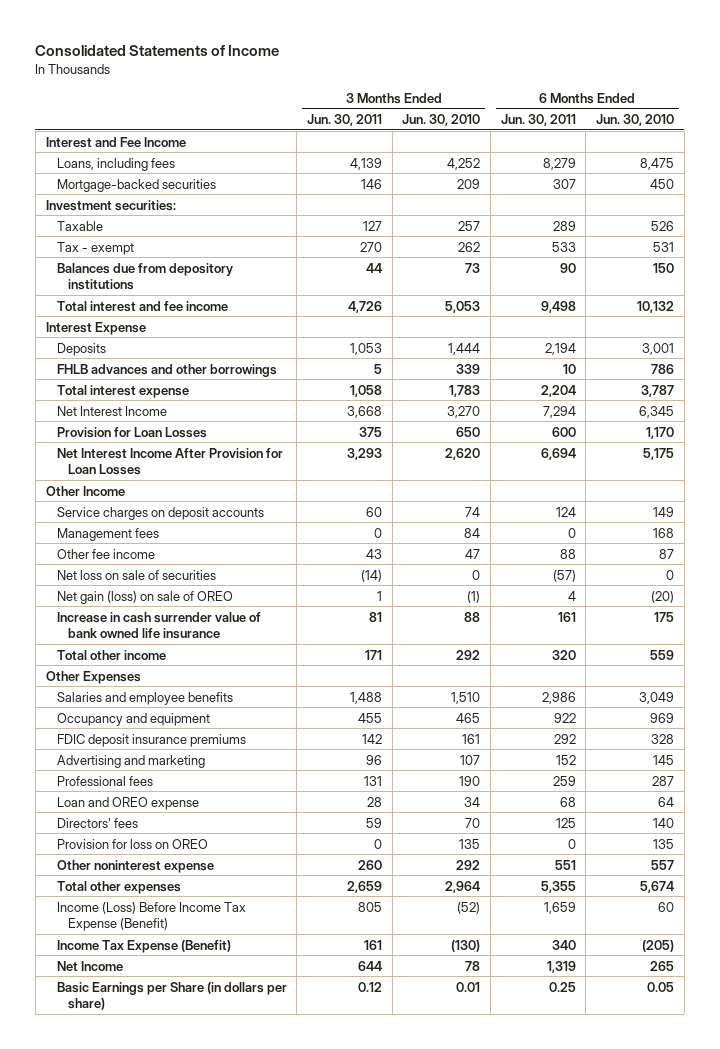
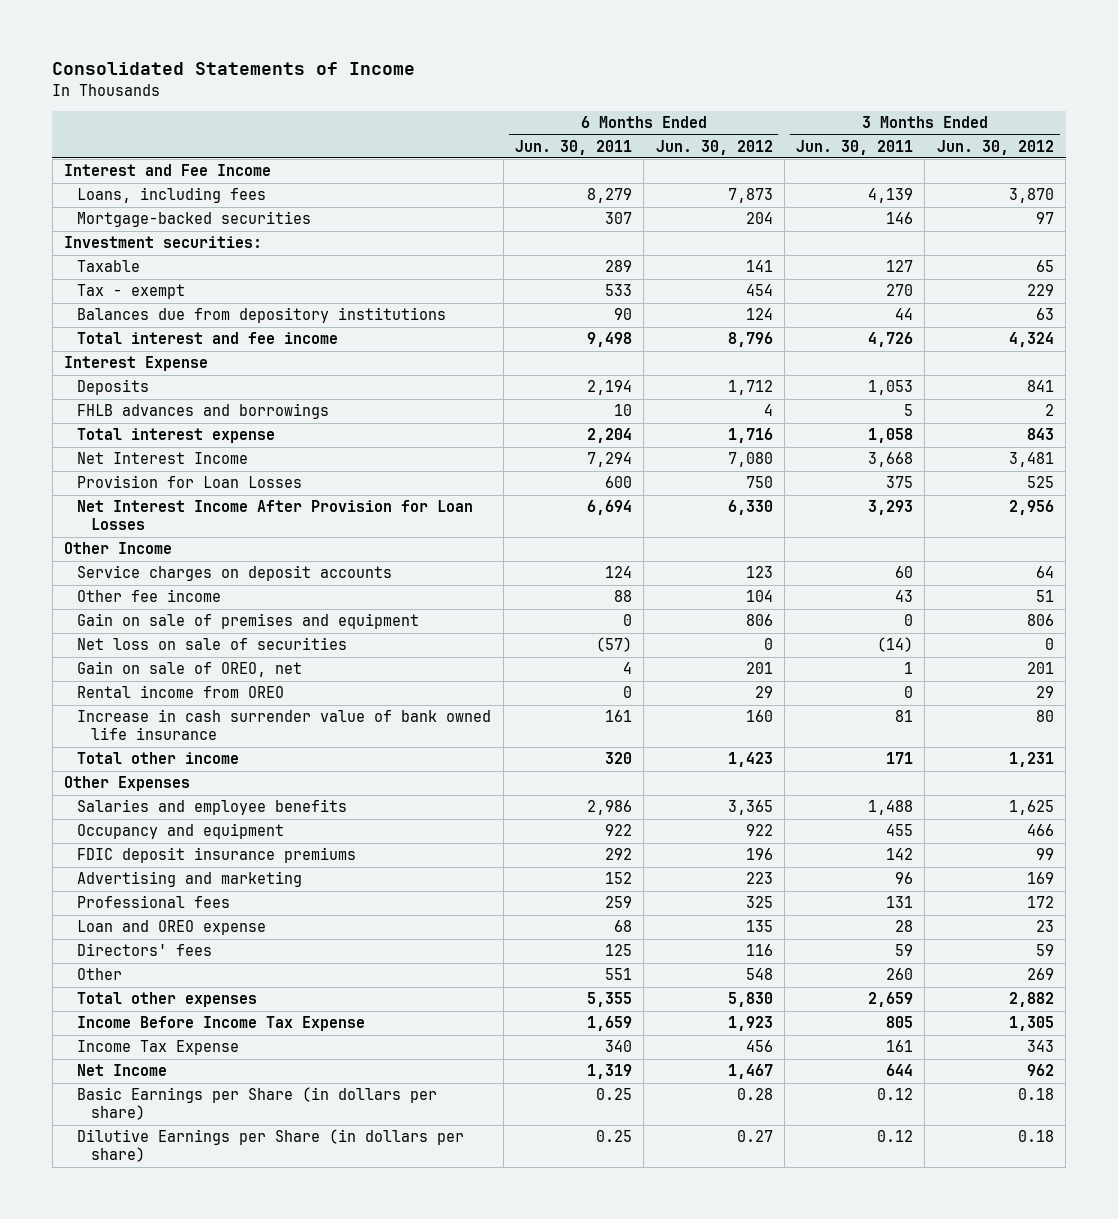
[402,114,481,127] Jun. 30, 2010 -> none
[596,114,675,127] Jun. 30, 2010 -> none
none -> [655,139,773,155] Jun. 30, 2012
none -> [936,139,1054,155] Jun. 30, 2012
[56,363,277,377] FHLB advances and other borrowings -> [77,403,330,420] FHLB advances and borrowings
[56,527,159,541] Management fees -> none
none -> [77,613,420,630] Gain on sale of premises and equipment
[56,590,233,604] Net gain (loss) on sale of OREO -> [77,661,303,678] Gain on sale of OREO, net
none -> [77,685,285,699] Rental income from OREO
[56,838,208,849] Provision for loss on OREO -> none
[56,859,214,873] Other noninterest expense -> [77,968,123,981] Other
[56,901,246,932] Income (Loss) Before Income Tax Expense (Benefit) -> [77,1016,366,1032] Income Before Income Tax Expense
[56,939,231,953] Income Tax Expense (Benefit) -> [77,1040,240,1056] Income Tax Expense
none -> [77,1129,465,1163] Dilutive Earnings per Share (in dollars per share)

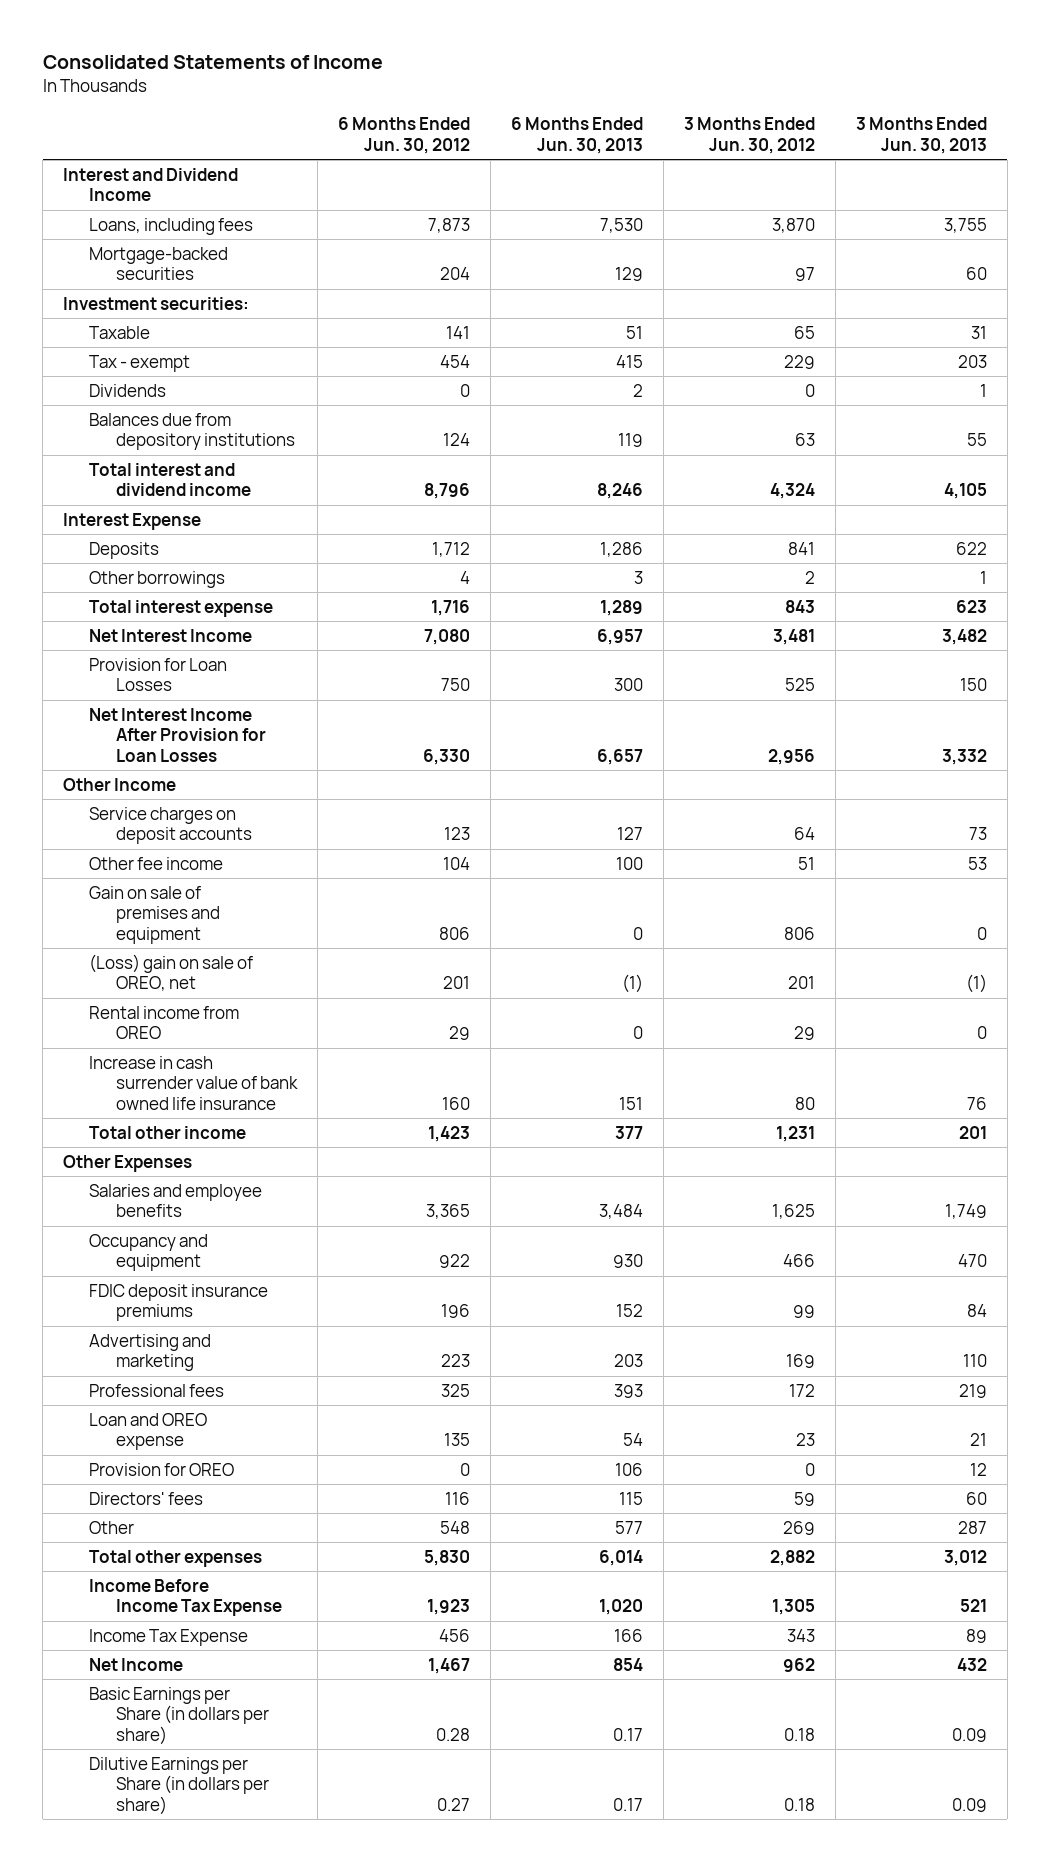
[514,139,632,155] Jun. 30, 2011 -> none
[796,139,914,155] Jun. 30, 2011 -> none
none -> [510,117,643,154] 6 Months Ended Jun. 30, 2013
none -> [855,117,987,154] 3 Months Ended Jun. 30, 2013
[63,164,271,177] Interest and Fee Income -> [63,167,239,202] Interest and Dividend Income
none -> [89,383,167,397] Dividends
[77,332,339,345] Total interest and fee income -> [89,462,251,497] Total interest and dividend income
[77,403,330,420] FHLB advances and borrowings -> none
none -> [89,570,226,588] Other borrowings
[77,637,348,651] Net loss on sale of securities -> none
[77,661,303,678] Gain on sale of OREO, net -> [89,953,254,992] (Loss) gain on sale of OREO, net
none -> [89,1462,235,1476] Provision for OREO

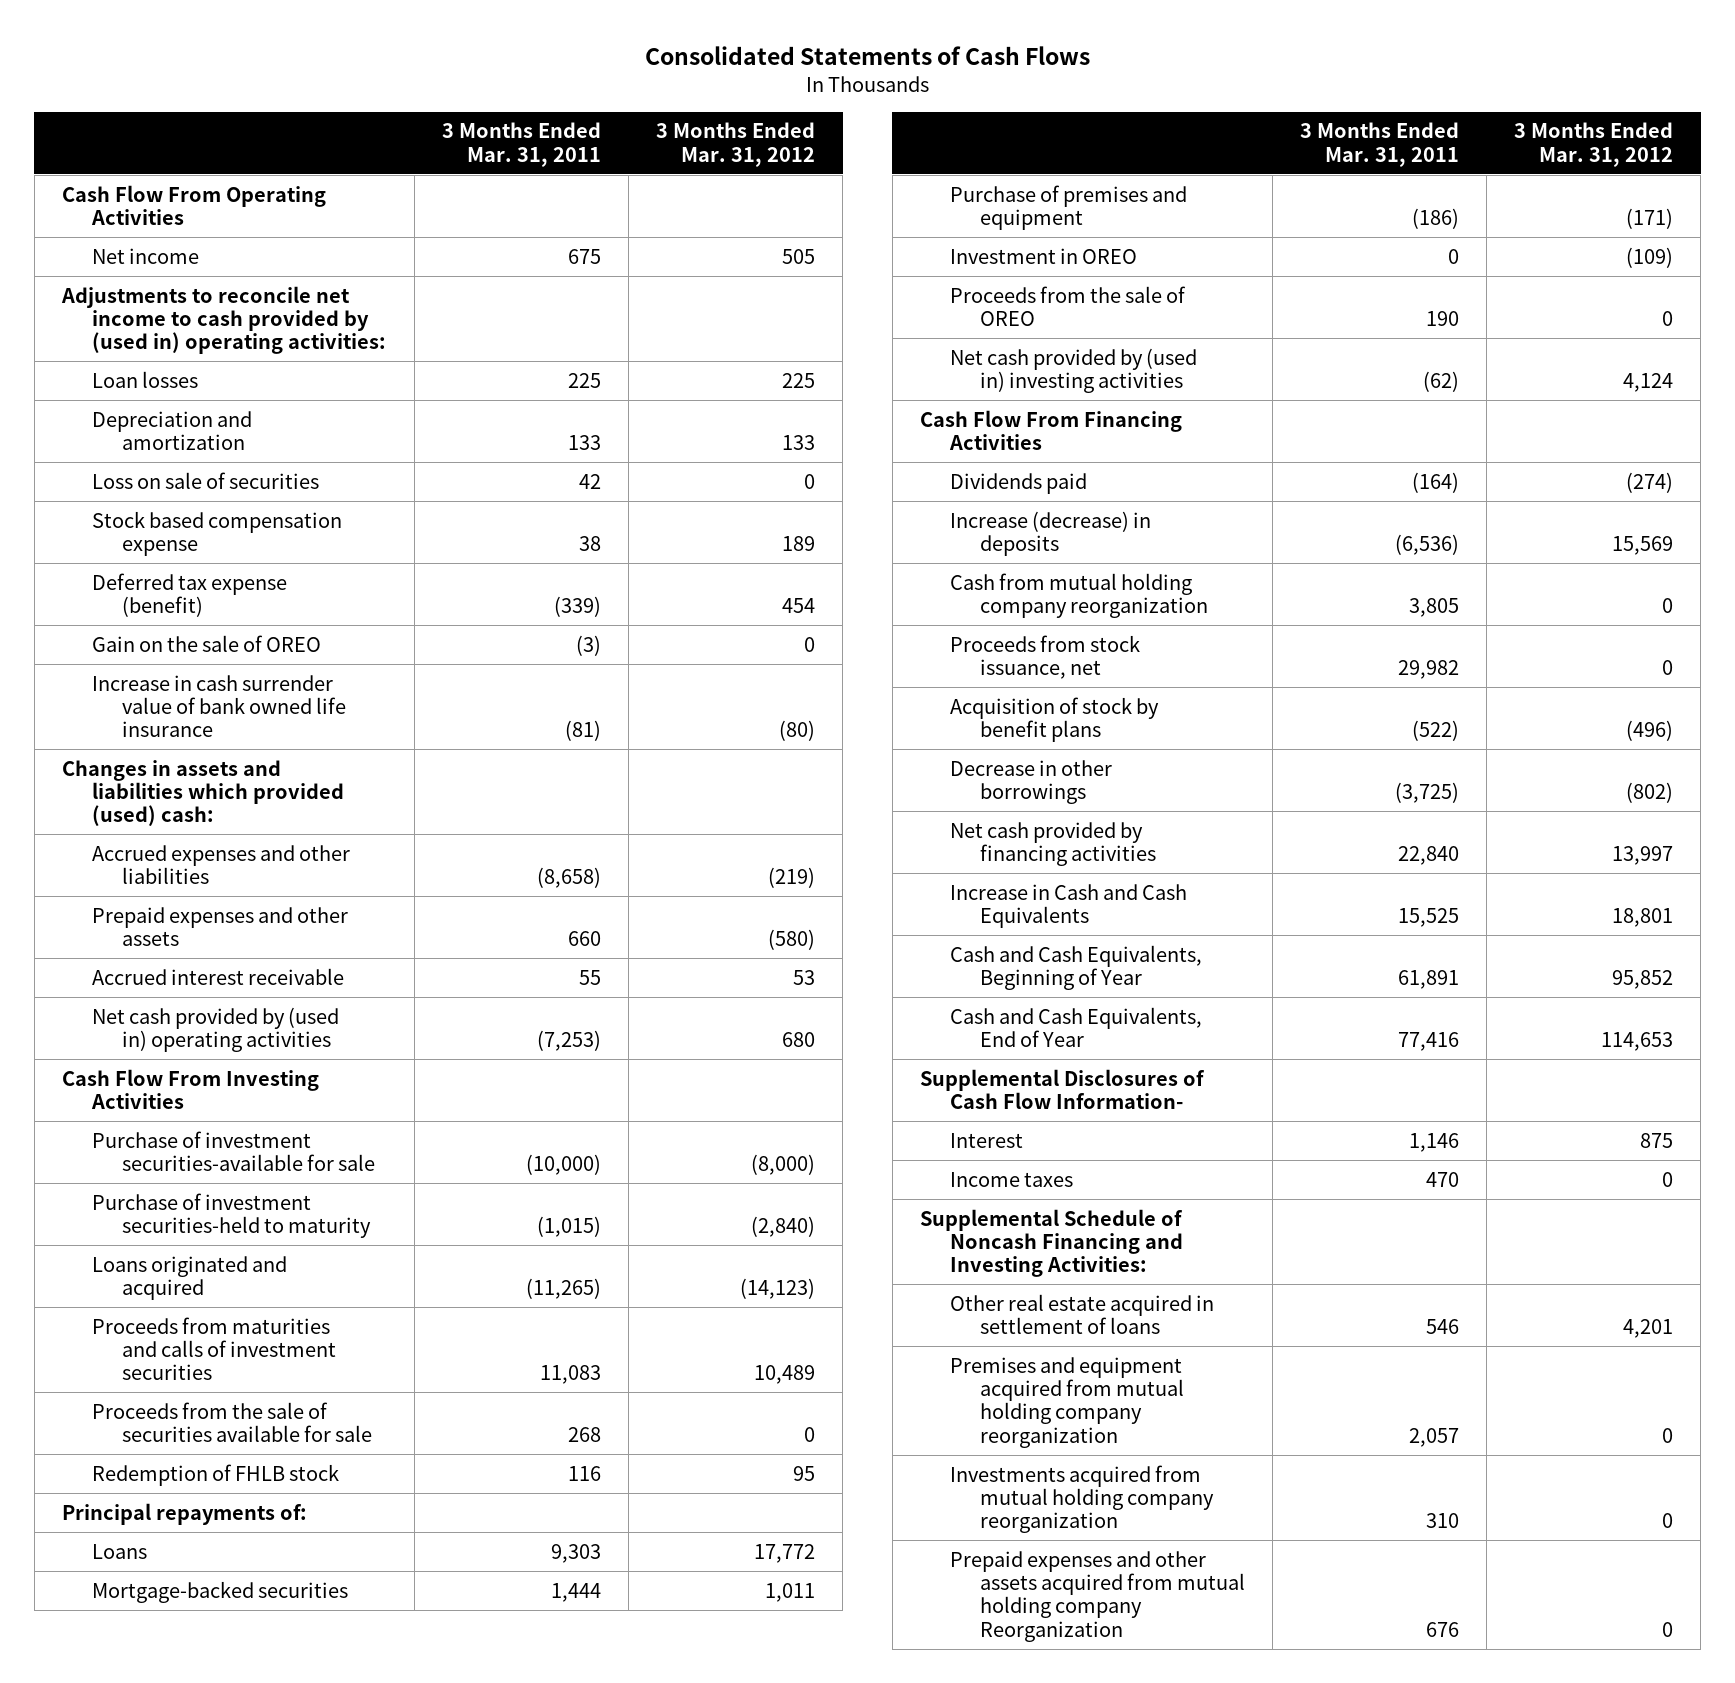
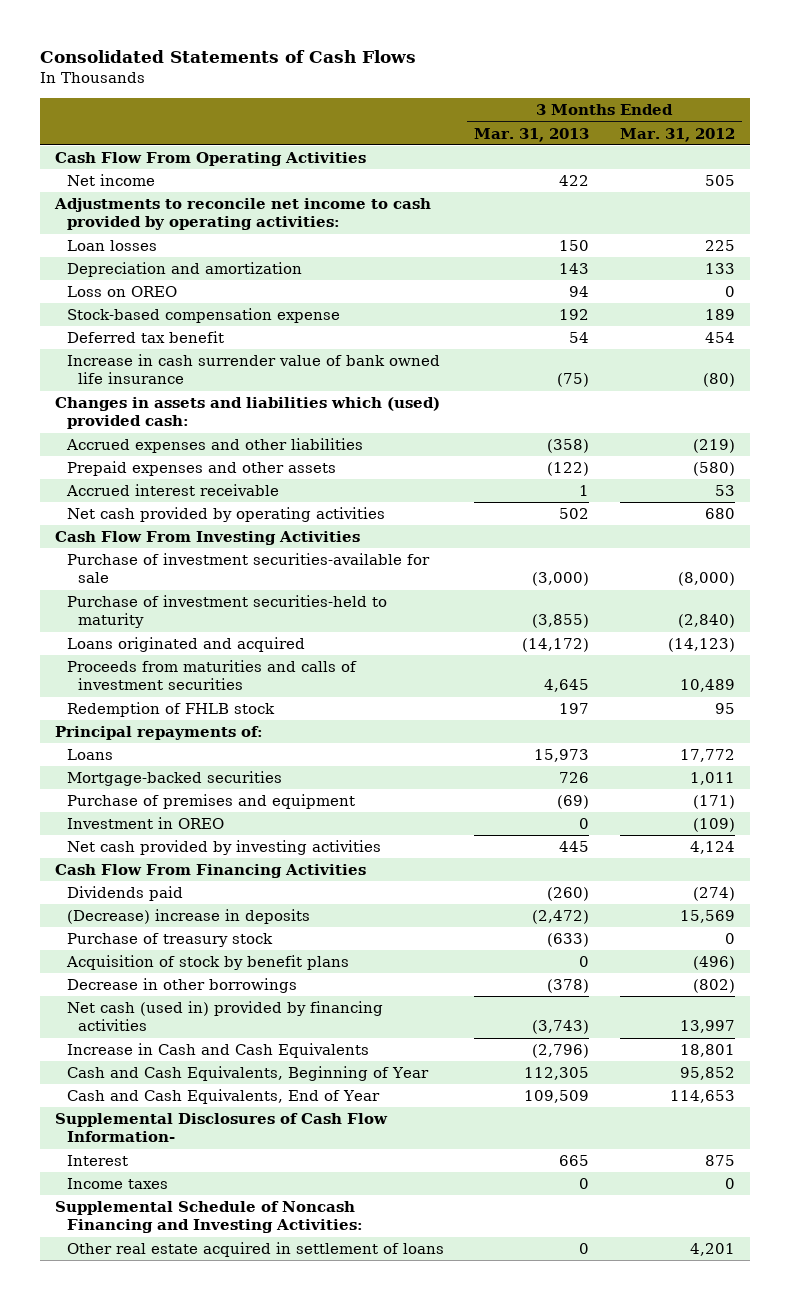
[442,122,602,167] 3 Months Ended Mar. 31, 2011 -> none
none -> [474,127,590,142] Mar. 31, 2013
[61,285,386,355] Adjustments to reconcile net income to cash provided by (used in) operating activities: -> [54,198,432,231] Adjustments to reconcile net income to cash provided by operating activities:
[91,471,319,489] Loss on sale of securities -> none
[91,634,321,652] Gain on the sale of OREO -> none
none -> [66,286,177,298] Loss on OREO
[91,510,342,556] Stock based compensation expense -> [66,308,340,324] Stock-based compensation expense
[91,572,287,617] Deferred tax expense (benefit) -> [66,331,224,344] Deferred tax benefit
[62,759,344,827] Changes in assets and liabilities which provided (used) cash: -> [55,397,441,430] Changes in assets and liabilities which (used) provided cash:
[91,1006,339,1052] Net cash provided by (used in) operating activities -> [66,507,385,523] Net cash provided by operating activities
[91,1401,372,1442] Proceeds from the sale of securities available for sale -> none
[949,285,1186,326] Proceeds from the sale of OREO -> none
[949,347,1197,393] Net cash provided by (used in) investing activities -> [66,840,381,856] Net cash provided by investing activities
[949,572,1208,618] Cash from mutual holding company reorganization -> none
[949,634,1140,679] Proceeds from stock issuance, net -> none
[949,510,1151,556] Increase (decrease) in deposits -> [66,909,310,925] (Decrease) increase in deposits
none -> [66,933,273,948] Purchase of treasury stock
[949,821,1156,866] Net cash provided by financing activities -> [66,1001,383,1032] Net cash (used in) provided by financing activities
[949,1356,1184,1448] Premises and equipment acquired from mutual holding company reorganization -> none
[949,1464,1214,1534] Investments acquired from mutual holding company reorganization -> none
[949,1550,1245,1642] Prepaid expenses and other assets acquired from mutual holding company Reorganization -> none

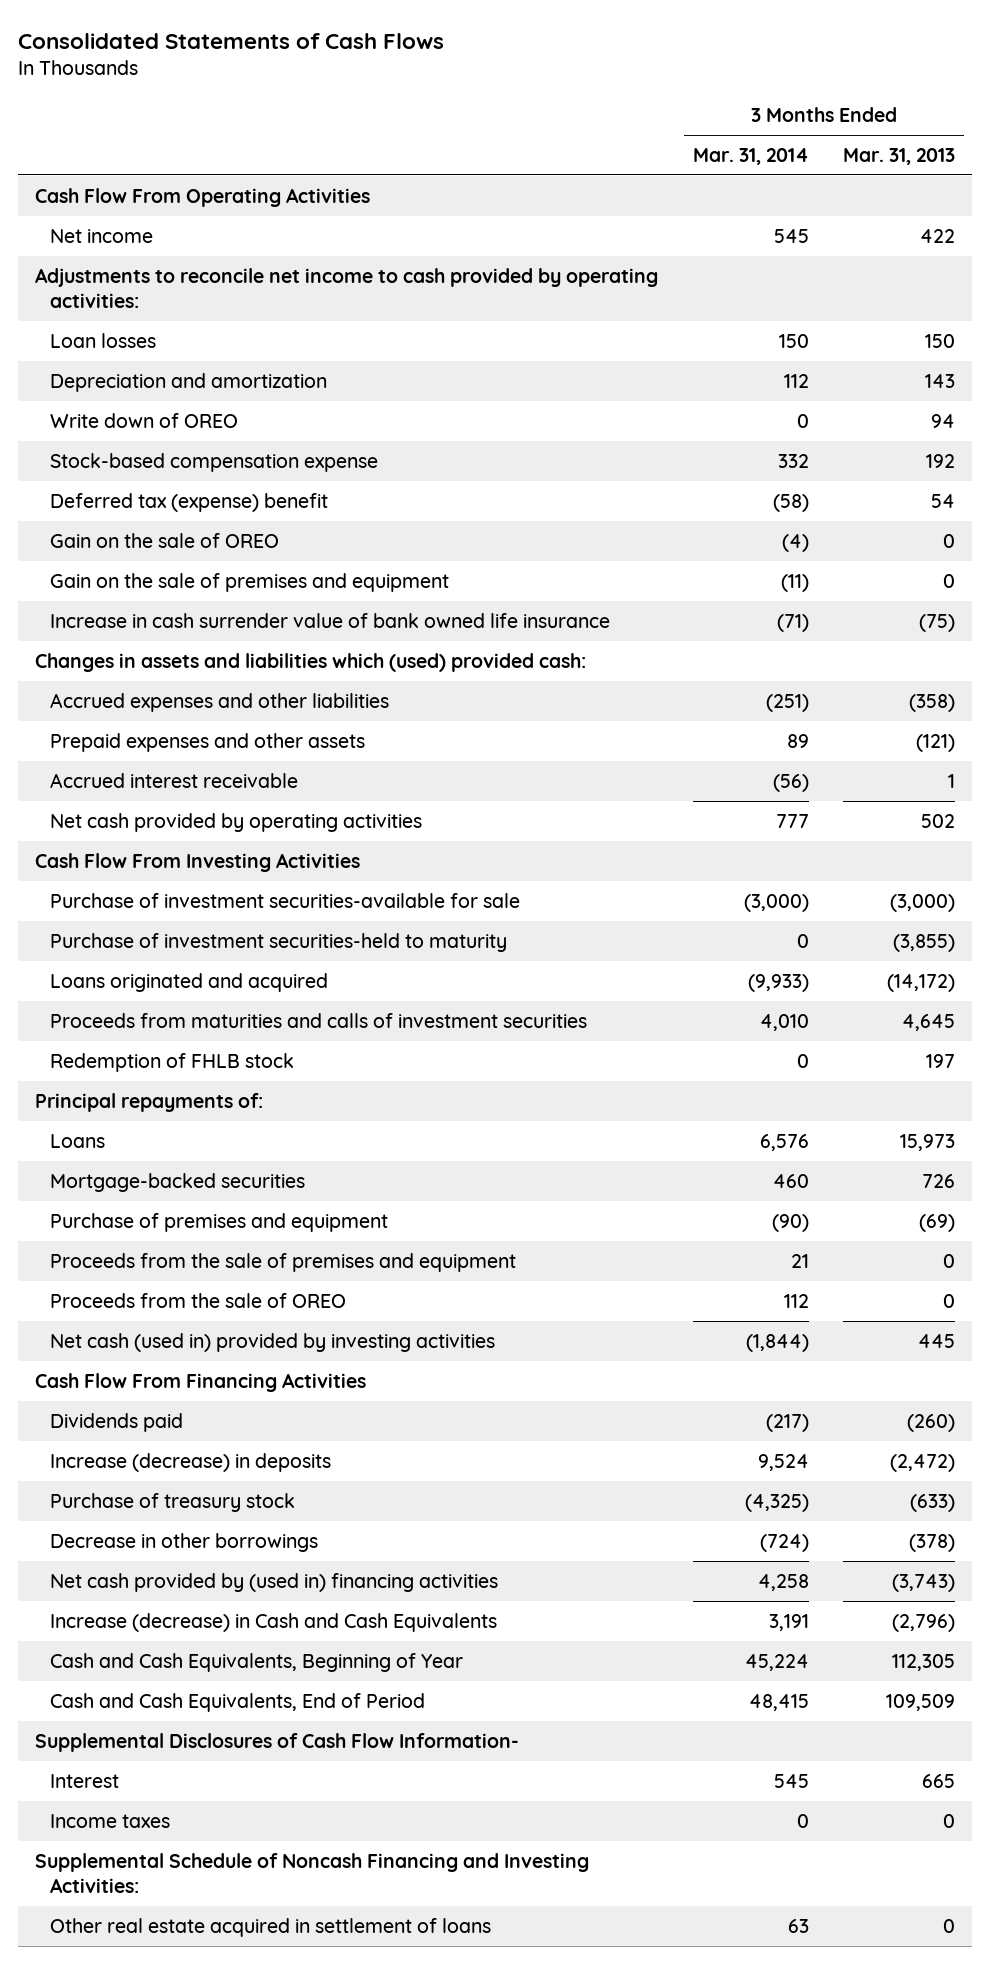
[619,127,735,142] Mar. 31, 2012 -> none
none -> [692,148,809,166] Mar. 31, 2014
[66,286,177,298] Loss on OREO -> [50,412,239,428] Write down of OREO
[66,331,224,344] Deferred tax benefit -> [50,492,329,512] Deferred tax (expense) benefit
none -> [50,532,280,548] Gain on the sale of OREO
none -> [50,572,450,592] Gain on the sale of premises and equipment
[547,462,590,477] (122) -> [915,733,955,752] (121)
[66,817,224,830] Investment in OREO -> none
none -> [50,1252,517,1272] Proceeds from the sale of premises and equipment
none -> [50,1292,347,1308] Proceeds from the sale of OREO
[66,840,381,856] Net cash provided by investing activities -> [50,1332,496,1352] Net cash (used in) provided by investing activities
[66,909,310,925] (Decrease) increase in deposits -> [50,1452,332,1472] Increase (decrease) in deposits
[65,955,349,971] Acquisition of stock by benefit plans -> none
[66,1001,383,1032] Net cash (used in) provided by financing activities -> [50,1572,499,1592] Net cash provided by (used in) financing activities
[66,1043,369,1059] Increase in Cash and Cash Equivalents -> [50,1612,498,1632] Increase (decrease) in Cash and Cash Equivalents
[66,1089,380,1105] Cash and Cash Equivalents, End of Year -> [50,1692,426,1712] Cash and Cash Equivalents, End of Period

